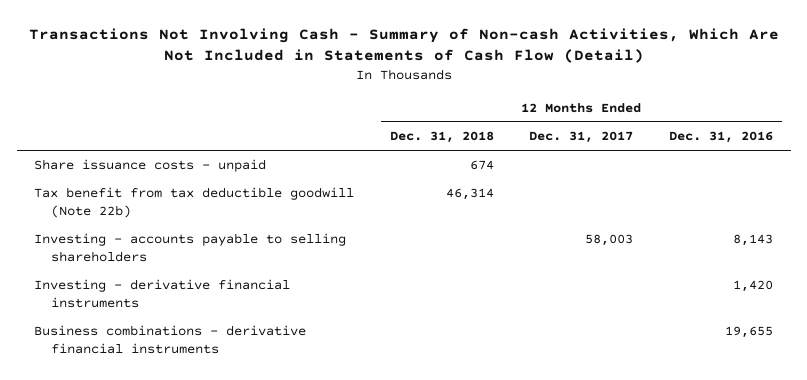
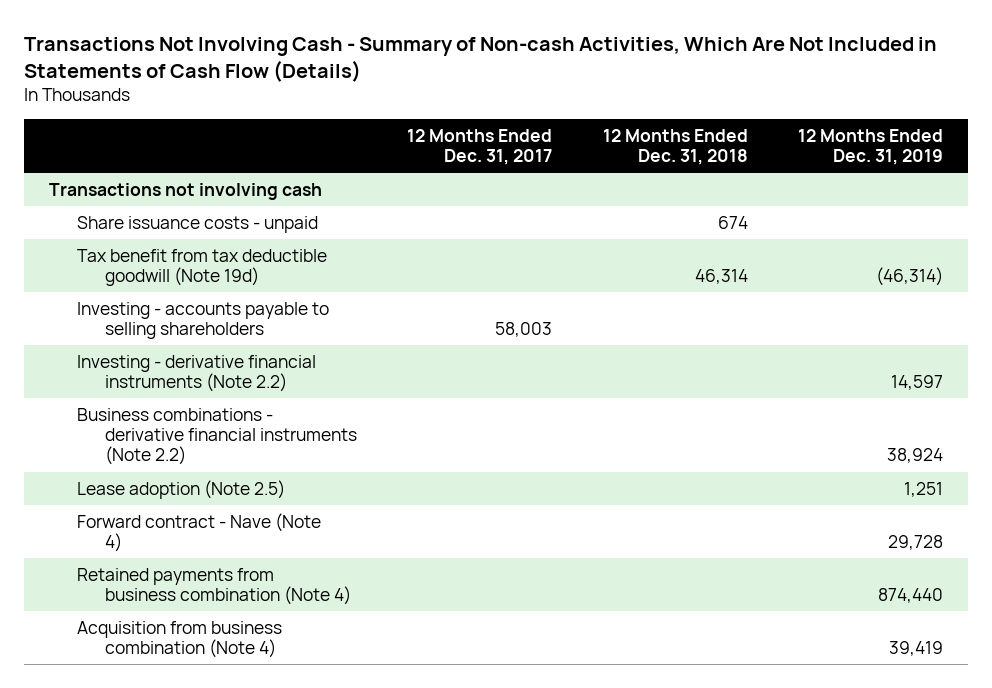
[28,27,779,64] Transactions Not Involving Cash - Summary of Non-cash Activities, Which Are Not Included in Statements of Cash Flow (Detail) -> [23,36,937,82] Transactions Not Involving Cash - Summary of Non-cash Activities, Which Are Not Included in Statements of Cash Flow (Details)
[668,131,773,144] Dec. 31, 2016 -> none
none -> [798,128,944,165] 12 Months Ended Dec. 31, 2019
none -> [48,182,322,200] Transactions not involving cash
[34,187,355,218] Tax benefit from tax deductible goodwill (Note 22b) -> [76,248,327,287] Tax benefit from tax deductible goodwill (Note 19d)
[34,279,291,308] Investing - derivative financial instruments -> [76,354,316,393] Investing - derivative financial instruments (Note 2.2)
[34,325,307,354] Business combinations - derivative financial instruments -> [76,407,357,466] Business combinations - derivative financial instruments (Note 2.2)
none -> [76,479,285,499] Lease adoption (Note 2.5)
none -> [76,512,321,553] Forward contract - Nave (Note 4)
none -> [76,567,351,606] Retained payments from business combination (Note 4)
none -> [76,620,282,659] Acquisition from business combination (Note 4)

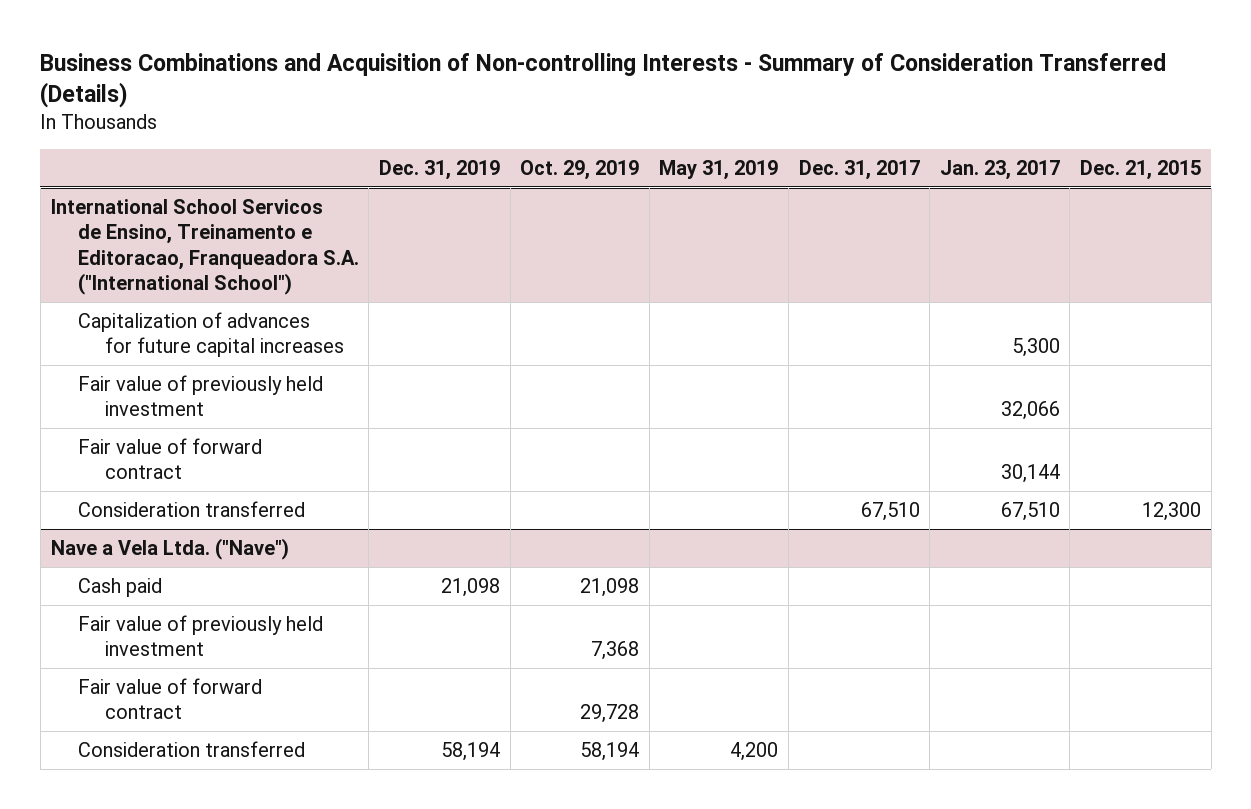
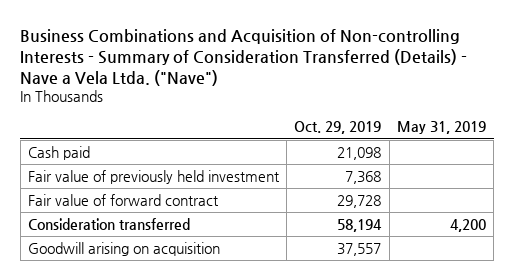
[40,53,1167,109] Business Combinations and Acquisition of Non-controlling Interests - Summary of Consideration Transferred (Details) -> [20,28,468,86] Business Combinations and Acquisition of Non-controlling Interests - Summary of Consideration Transferred (Details) - Nave a Vela Ltda. ("Nave")
[379,160,501,181] Dec. 31, 2019 -> none
[798,160,920,181] Dec. 31, 2017 -> none
[939,160,1060,181] Jan. 23, 2017 -> none
[1079,160,1201,181] Dec. 21, 2015 -> none
[50,198,359,296] International School Servicos de Ensino, Treinamento e Editoracao, Franqueadora S.A. ("International School") -> none
[77,311,345,358] Capitalization of advances for future capital increases -> none
[77,374,323,417] Fair value of previously held investment -> none
[77,437,262,480] Fair value of forward contract -> none
[77,500,305,517] Consideration transferred -> none
[50,537,289,560] Nave a Vela Ltda. ("Nave") -> none
none -> [27,241,220,256] Goodwill arising on acquisition

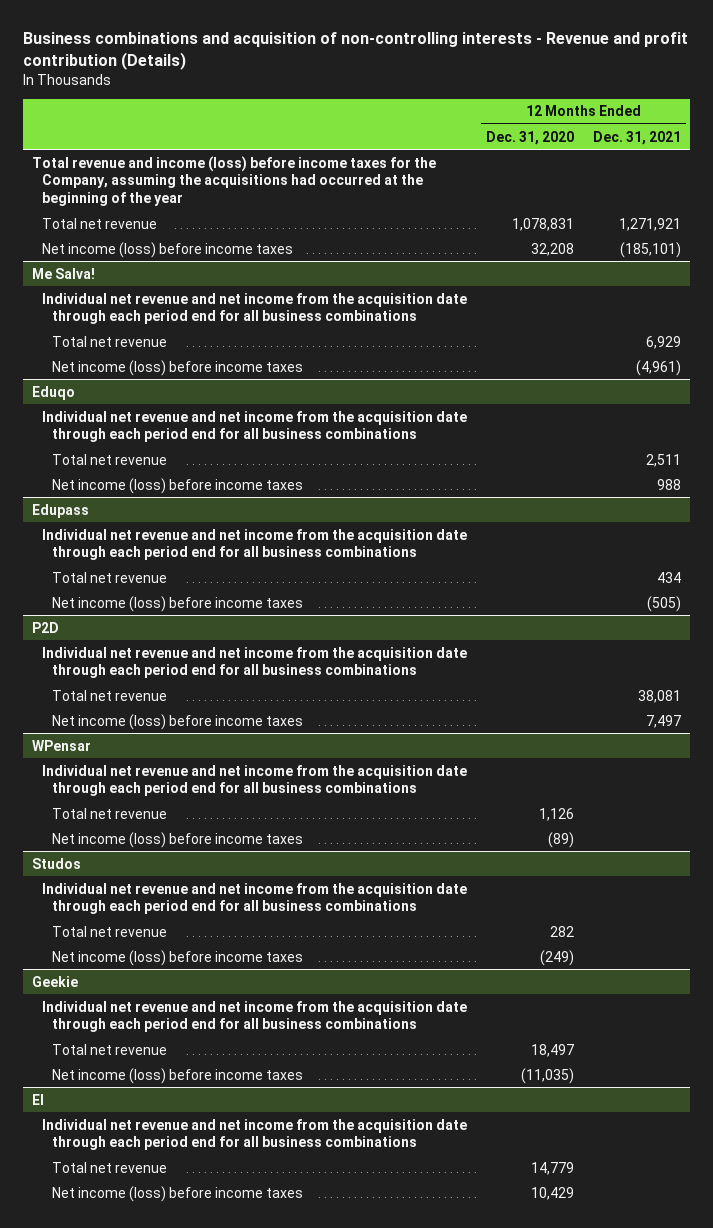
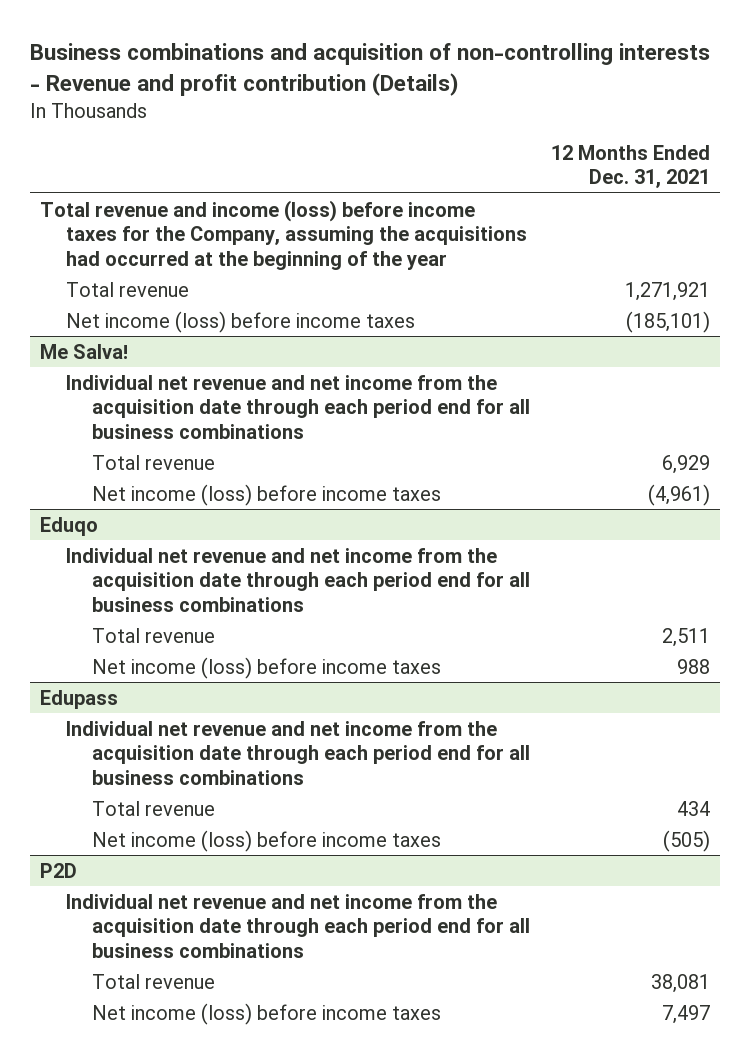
[486,130,575,145] Dec. 31, 2020 -> none
[42,217,158,229] Total net revenue -> [66,281,190,297] Total revenue
[52,335,168,347] Total net revenue -> [92,454,216,470] Total revenue
[52,453,168,465] Total net revenue -> [92,627,216,643] Total revenue
[52,571,168,583] Total net revenue -> [92,800,216,816] Total revenue
[52,689,168,701] Total net revenue -> [92,973,216,989] Total revenue
[32,739,92,751] WPensar -> none
[42,764,468,797] Individual net revenue and net income from the acquisition date through each period end for all business combinations -> none
[52,807,168,819] Total net revenue -> none
[52,831,304,848] Net income (loss) before income taxes -> none
[32,857,82,869] Studos -> none
[42,882,468,915] Individual net revenue and net income from the acquisition date through each period end for all business combinations -> none
[52,925,168,937] Total net revenue -> none
[52,949,304,966] Net income (loss) before income taxes -> none
[32,975,79,987] Geekie -> none
[42,1000,468,1033] Individual net revenue and net income from the acquisition date through each period end for all business combinations -> none
[52,1043,168,1055] Total net revenue -> none
[52,1067,304,1084] Net income (loss) before income taxes -> none
[32,1093,45,1105] EI -> none
[42,1118,468,1151] Individual net revenue and net income from the acquisition date through each period end for all business combinations -> none
[52,1161,168,1173] Total net revenue -> none
[52,1185,304,1202] Net income (loss) before income taxes -> none

